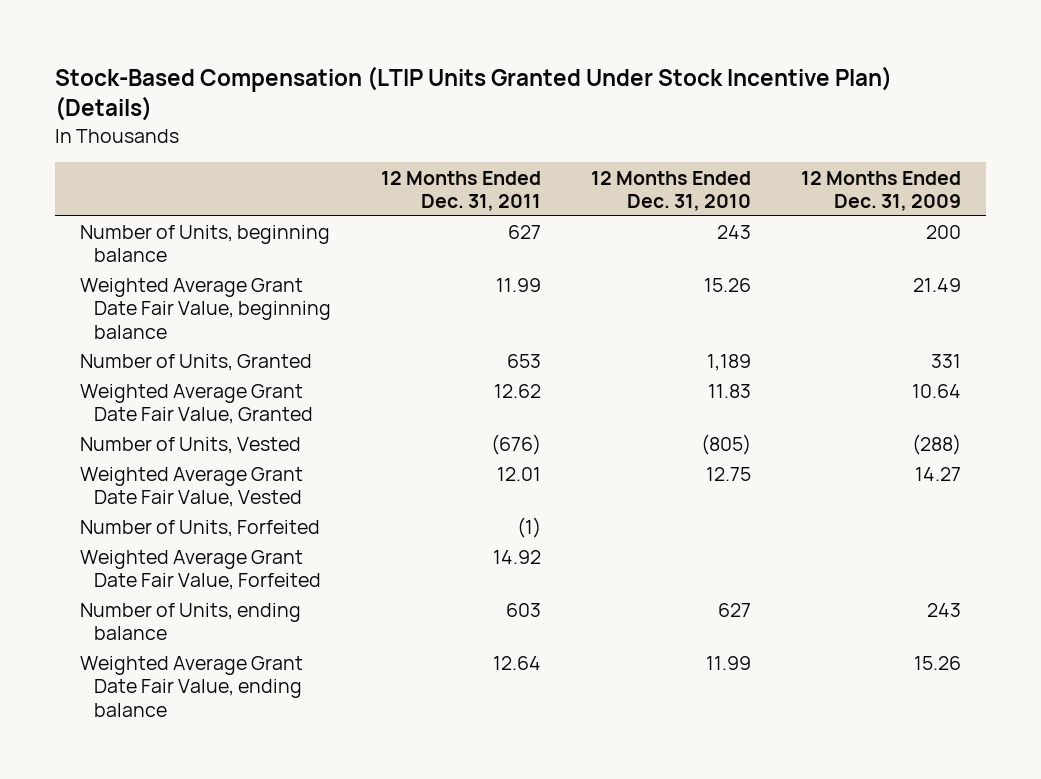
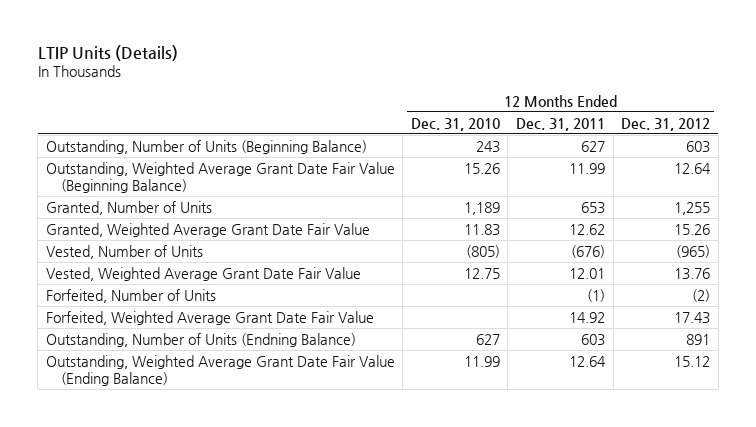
[55,65,893,122] Stock-Based Compensation (LTIP Units Granted Under Stock Incentive Plan) (Details) -> [37,45,178,62] LTIP Units (Details)
[800,170,961,211] 12 Months Ended Dec. 31, 2009 -> none
none -> [621,117,711,131] Dec. 31, 2012
[80,225,331,263] Number of Units, beginning balance -> [45,139,367,154] Outstanding, Number of Units (Beginning Balance)
[80,278,332,339] Weighted Average Grant Date Fair Value, beginning balance -> [45,161,395,193] Outstanding, Weighted Average Grant Date Fair Value (Beginning Balance)
[80,354,313,372] Number of Units, Granted -> [45,200,212,215] Granted, Number of Units
[80,384,314,425] Weighted Average Grant Date Fair Value, Granted -> [45,222,370,237] Granted, Weighted Average Grant Date Fair Value
[80,437,302,455] Number of Units, Vested -> [45,244,203,259] Vested, Number of Units
[80,467,304,508] Weighted Average Grant Date Fair Value, Vested -> [45,266,361,281] Vested, Weighted Average Grant Date Fair Value
[80,520,321,538] Number of Units, Forfeited -> [45,288,216,303] Forfeited, Number of Units
[80,550,322,591] Weighted Average Grant Date Fair Value, Forfeited -> [45,310,374,325] Forfeited, Weighted Average Grant Date Fair Value
[80,603,302,641] Number of Units, ending balance -> [45,332,356,347] Outstanding, Number of Units (Endning Balance)
[80,656,304,717] Weighted Average Grant Date Fair Value, ending balance -> [45,354,395,386] Outstanding, Weighted Average Grant Date Fair Value (Ending Balance)

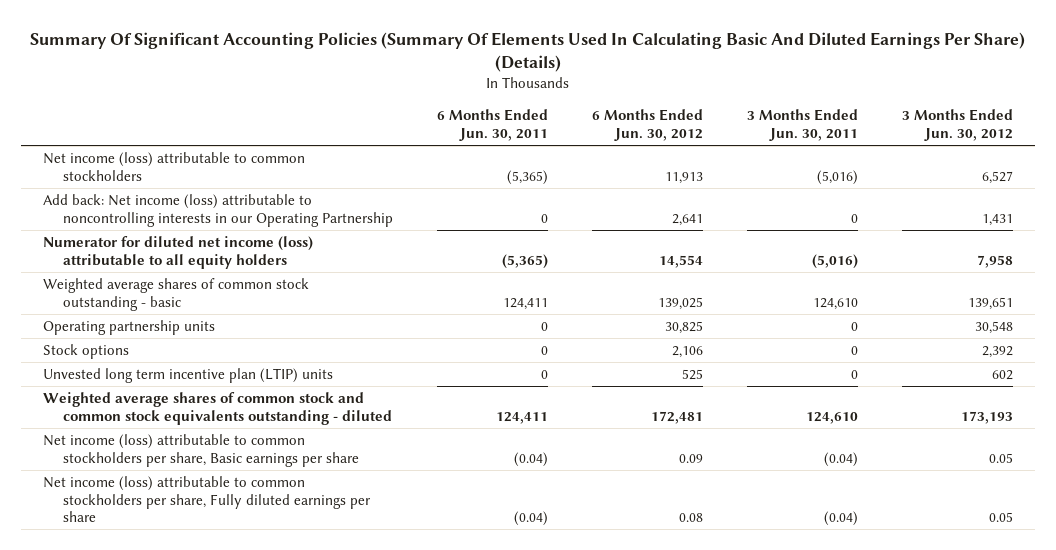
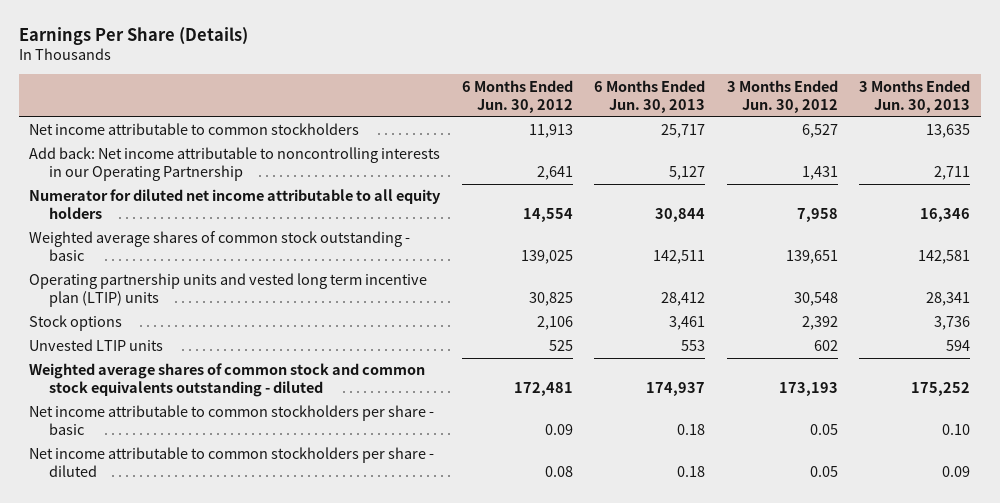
[30,31,1026,73] Summary Of Significant Accounting Policies (Summary Of Elements Used In Calculating Basic And Diluted Earnings Per Share) (Details) -> [18,26,248,45] Earnings Per Share (Details)
[436,109,548,142] 6 Months Ended Jun. 30, 2011 -> none
[746,109,858,142] 3 Months Ended Jun. 30, 2011 -> none
none -> [594,79,706,113] 6 Months Ended Jun. 30, 2013
none -> [859,79,971,113] 3 Months Ended Jun. 30, 2013
[43,151,306,181] Net income (loss) attributable to common stockholders -> [29,123,360,136] Net income attributable to common stockholders
[43,193,393,227] Add back: Net income (loss) attributable to noncontrolling interests in our Operating Partnership -> [29,147,441,182] Add back: Net income attributable to noncontrolling interests in our Operating Partnership
[43,235,314,269] Numerator for diluted net income (loss) attributable to all equity holders -> [29,189,442,220] Numerator for diluted net income attributable to all equity holders
[43,319,216,335] Operating partnership units -> [29,273,428,308] Operating partnership units and vested long term incentive plan (LTIP) units
[43,367,334,383] Unvested long term incentive plan (LTIP) units -> [29,339,164,352] Unvested LTIP units
[43,433,359,467] Net income (loss) attributable to common stockholders per share, Basic earnings per share -> [29,405,435,436] Net income attributable to common stockholders per share - basic
[43,475,371,523] Net income (loss) attributable to common stockholders per share, Fully diluted earnings per share -> [29,447,435,478] Net income attributable to common stockholders per share - diluted

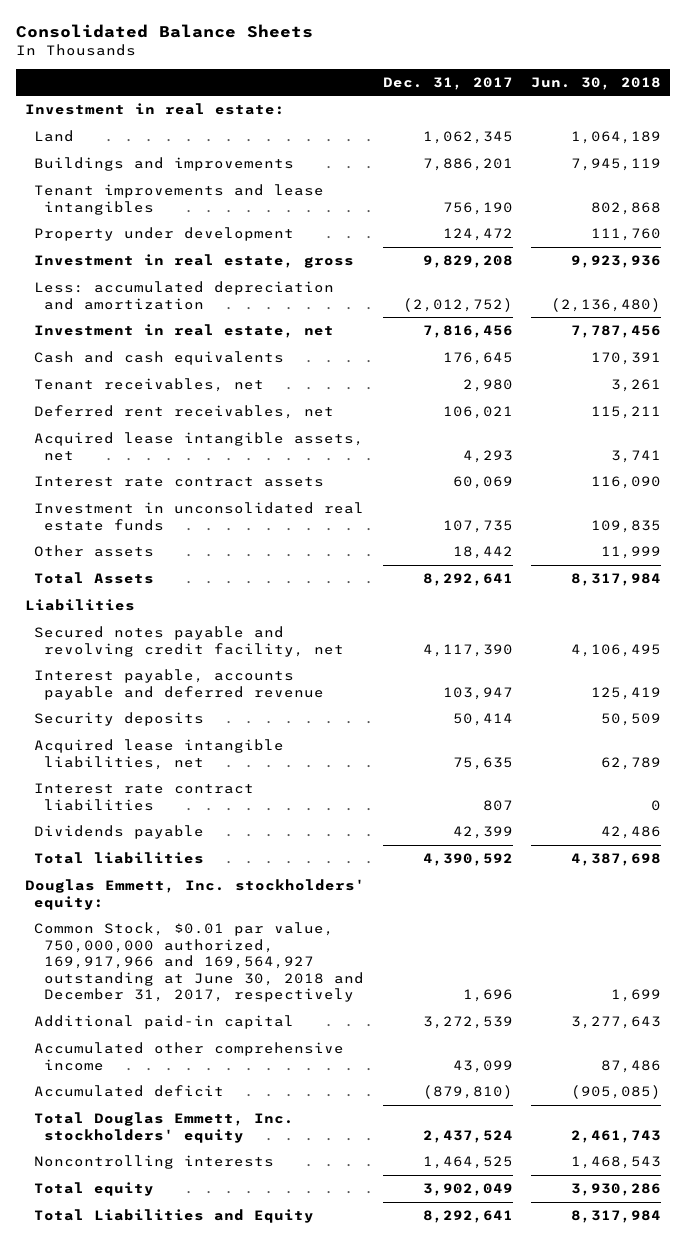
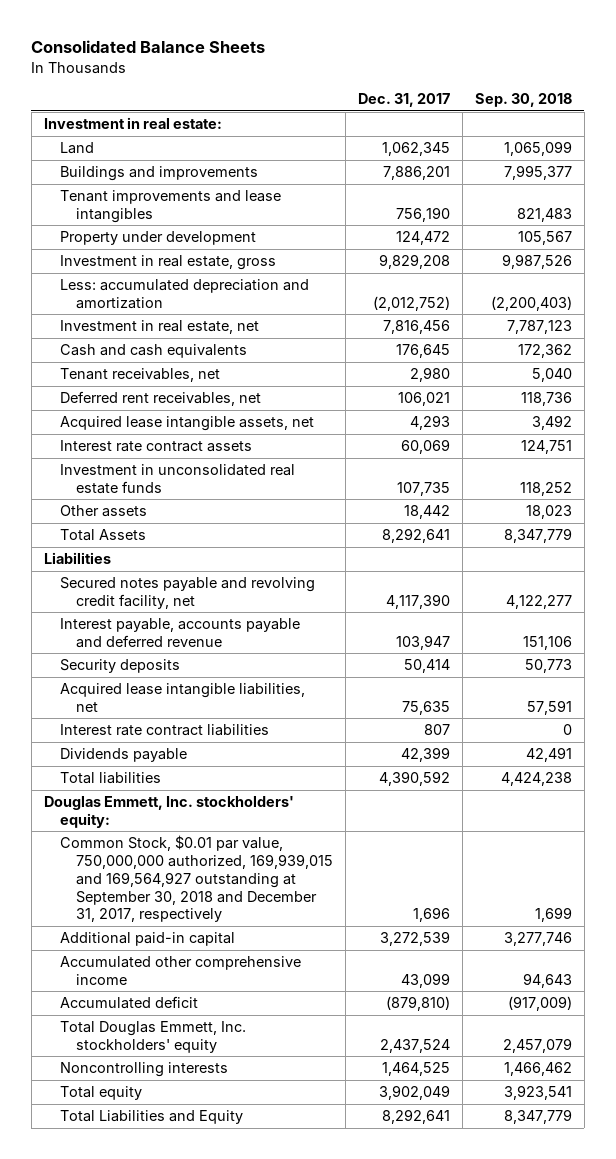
[531,76,662,90] Jun. 30, 2018 -> none
none -> [474,92,572,107] Sep. 30, 2018
[34,922,364,1003] Common Stock, $0.01 par value, 750,000,000 authorized, 169,917,966 and 169,564,927 outstanding at June 30, 2018 and December 31, 2017, respectively -> [59,835,334,923] Common Stock, $0.01 par value, 750,000,000 authorized, 169,939,015 and 169,564,927 outstanding at September 30, 2018 and December 31, 2017, respectively

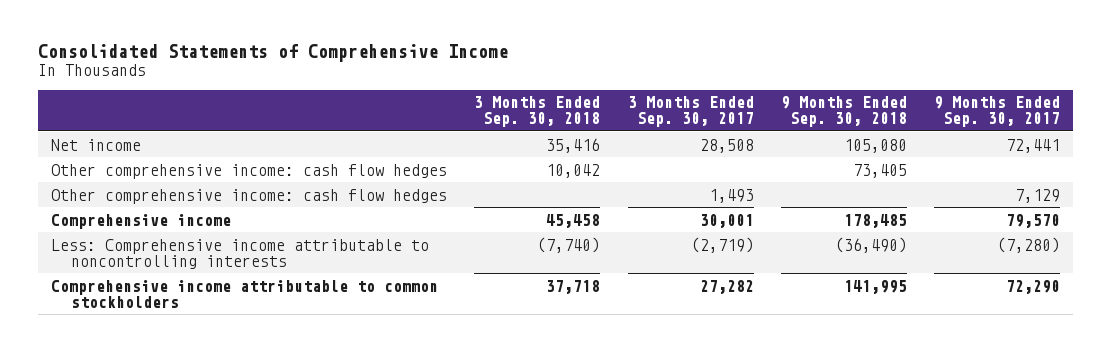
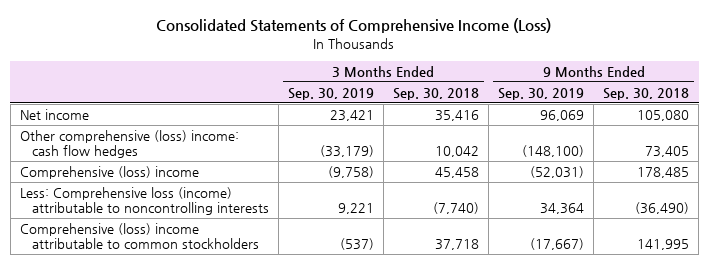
[37,44,508,63] Consolidated Statements of Comprehensive Income -> [156,18,552,34] Consolidated Statements of Comprehensive Income (Loss)
[627,96,754,128] 3 Months Ended Sep. 30, 2017 -> none
[933,96,1060,128] 9 Months Ended Sep. 30, 2017 -> none
none -> [287,87,374,100] Sep. 30, 2019
none -> [497,87,584,100] Sep. 30, 2019
[51,188,448,204] Other comprehensive income: cash flow hedges -> none
[51,163,448,179] Other comprehensive income: cash flow hedges -> [19,130,239,159] Other comprehensive (loss) income: cash flow hedges
[51,213,232,229] Comprehensive income -> [19,166,199,180] Comprehensive (loss) income
[51,238,430,269] Less: Comprehensive income attributable to noncontrolling interests -> [19,187,269,216] Less: Comprehensive loss (income) attributable to noncontrolling interests
[51,279,439,308] Comprehensive income attributable to common stockholders -> [19,223,259,250] Comprehensive (loss) income attributable to common stockholders

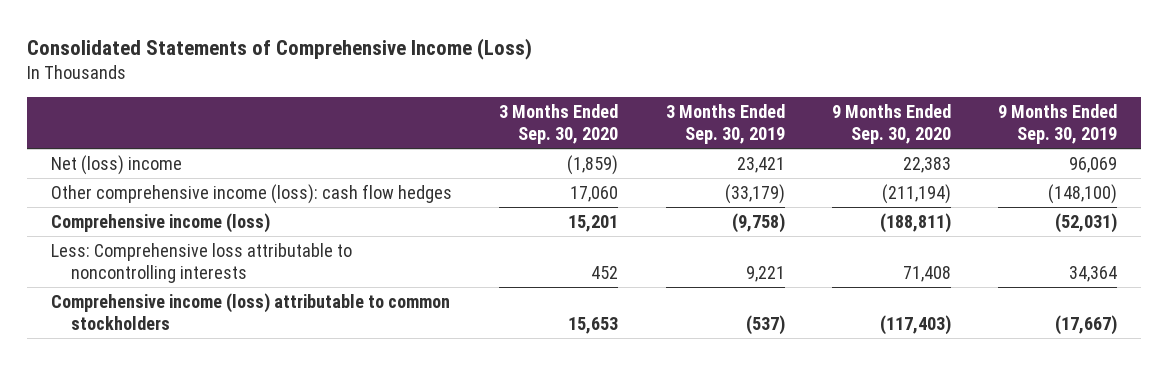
[392,87,479,100] Sep. 30, 2018 -> none
[603,87,690,100] Sep. 30, 2018 -> none
none -> [499,104,619,144] 3 Months Ended Sep. 30, 2020
none -> [831,104,951,144] 9 Months Ended Sep. 30, 2020
[19,109,89,121] Net income -> [50,155,182,176] Net (loss) income
[19,130,239,159] Other comprehensive (loss) income: cash flow hedges -> [50,184,452,205] Other comprehensive income (loss): cash flow hedges
[19,166,199,180] Comprehensive (loss) income -> [50,213,270,234] Comprehensive income (loss)
[19,187,269,216] Less: Comprehensive loss (income) attributable to noncontrolling interests -> [50,243,352,283] Less: Comprehensive loss attributable to noncontrolling interests
[19,223,259,250] Comprehensive (loss) income attributable to common stockholders -> [50,293,450,330] Comprehensive income (loss) attributable to common stockholders

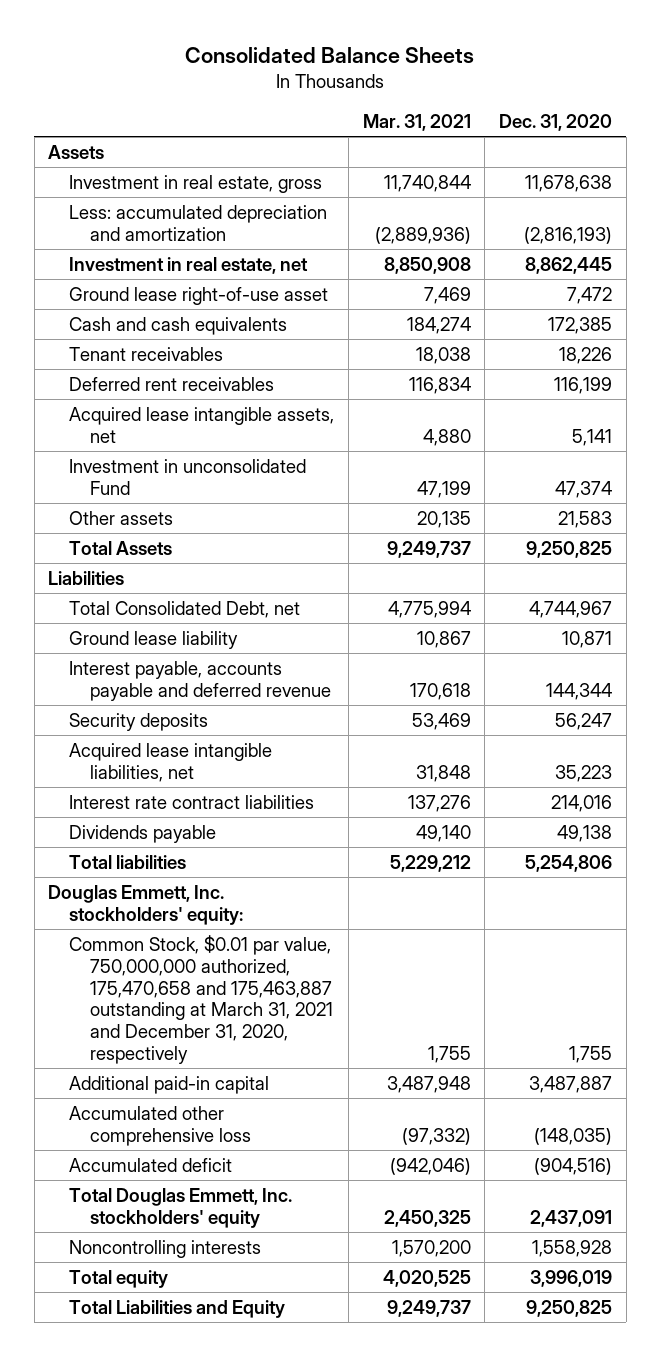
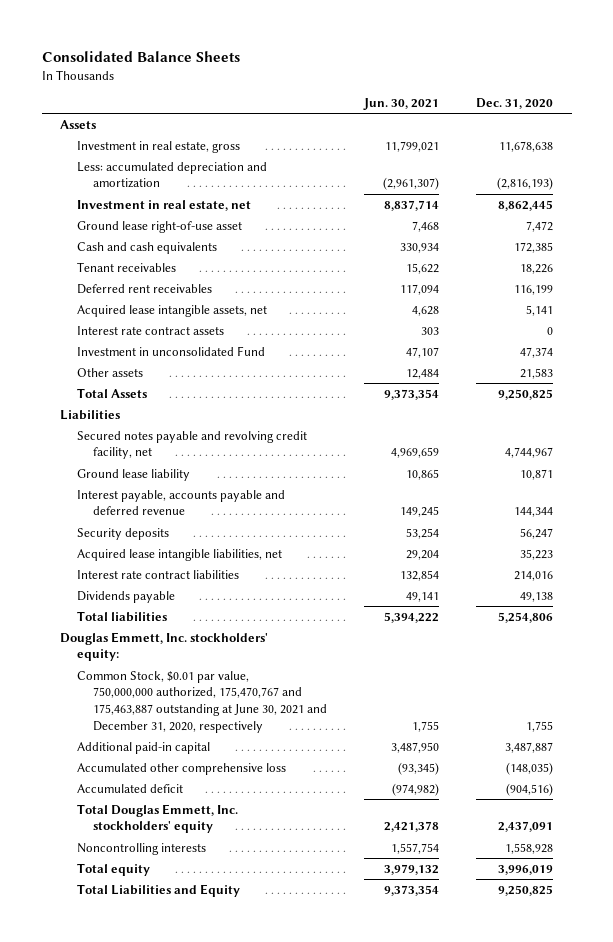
[362,114,471,132] Mar. 31, 2021 -> none
none -> [363,98,440,111] Jun. 30, 2021
none -> [76,325,224,335] Interest rate contract assets
[68,600,300,618] Total Consolidated Debt, net -> [76,430,307,460] Secured notes payable and revolving credit facility, net
[68,934,333,1065] Common Stock, $0.01 par value, 750,000,000 authorized, 175,470,658 and 175,463,887 outstanding at March 31, 2021 and December 31, 2020, respectively -> [76,670,328,734] Common Stock, $0.01 par value, 750,000,000 authorized, 175,470,767 and 175,463,887 outstanding at June 30, 2021 and December 31, 2020, respectively

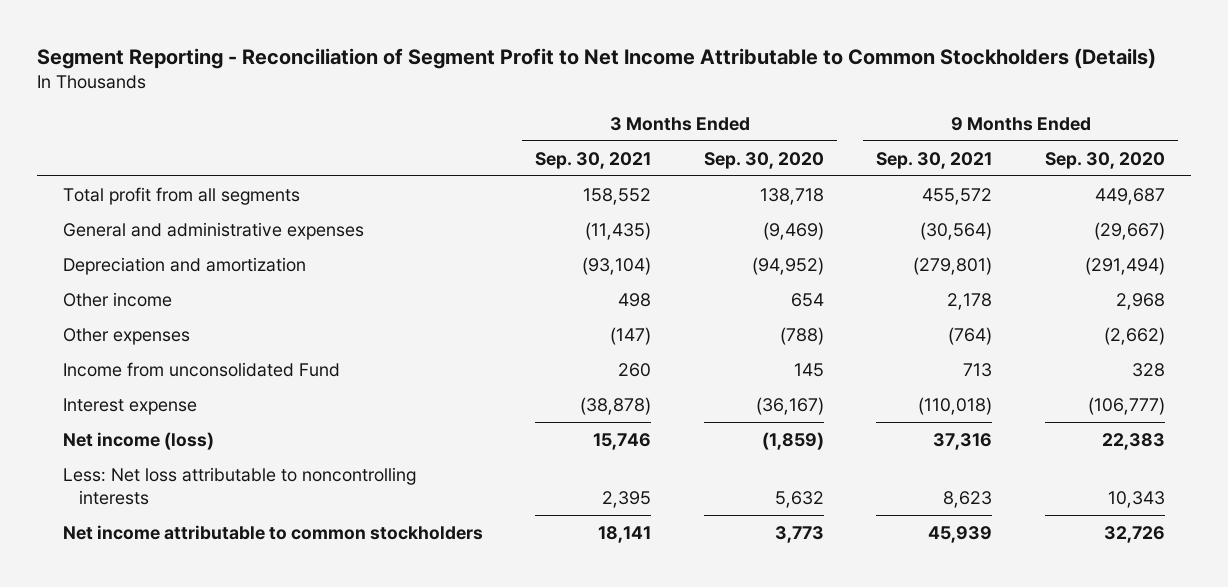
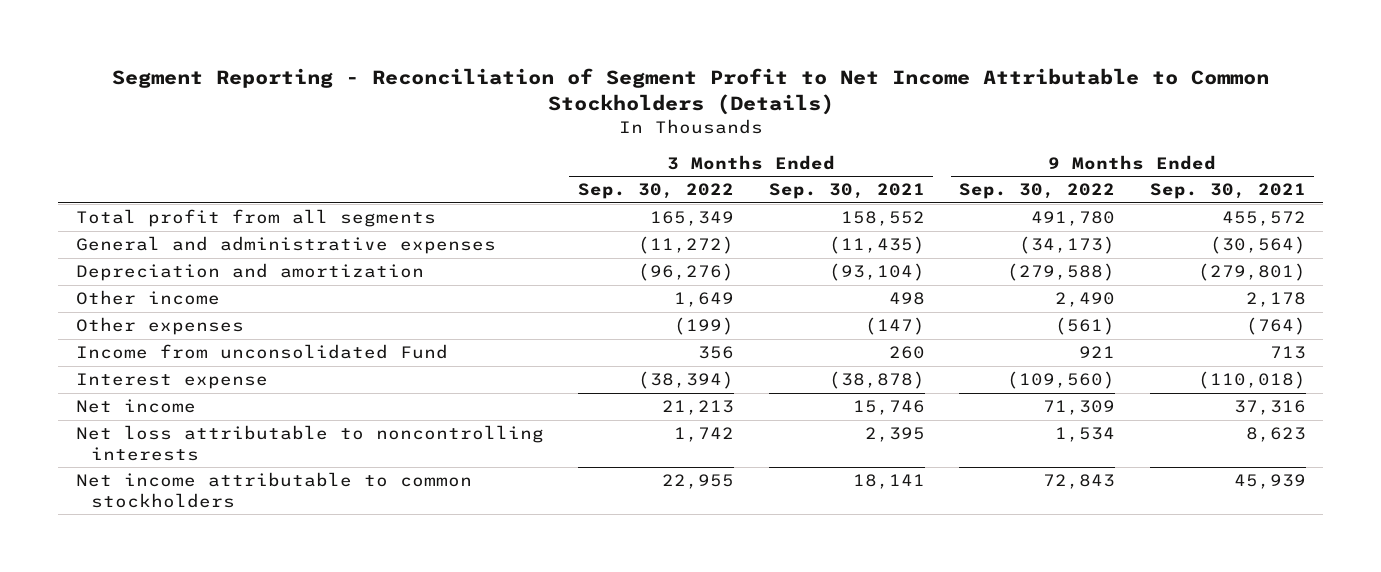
[703,151,824,169] Sep. 30, 2020 -> none
[1044,151,1165,169] Sep. 30, 2020 -> none
none -> [578,183,735,200] Sep. 30, 2022
none -> [959,183,1116,200] Sep. 30, 2022
[62,431,214,450] Net income (loss) -> [75,399,196,414] Net income
[62,466,416,505] Less: Net loss attributable to noncontrolling interests -> [75,425,544,461] Net loss attributable to noncontrolling interests

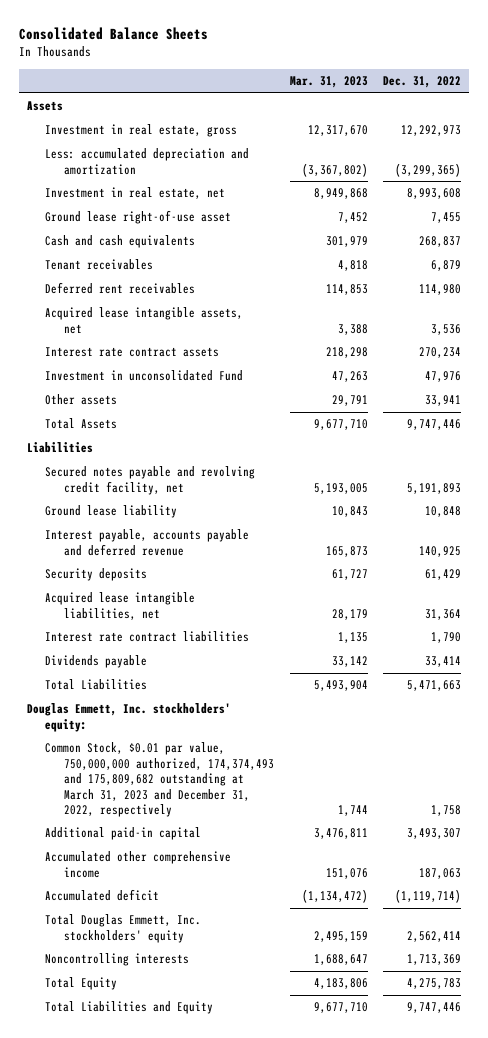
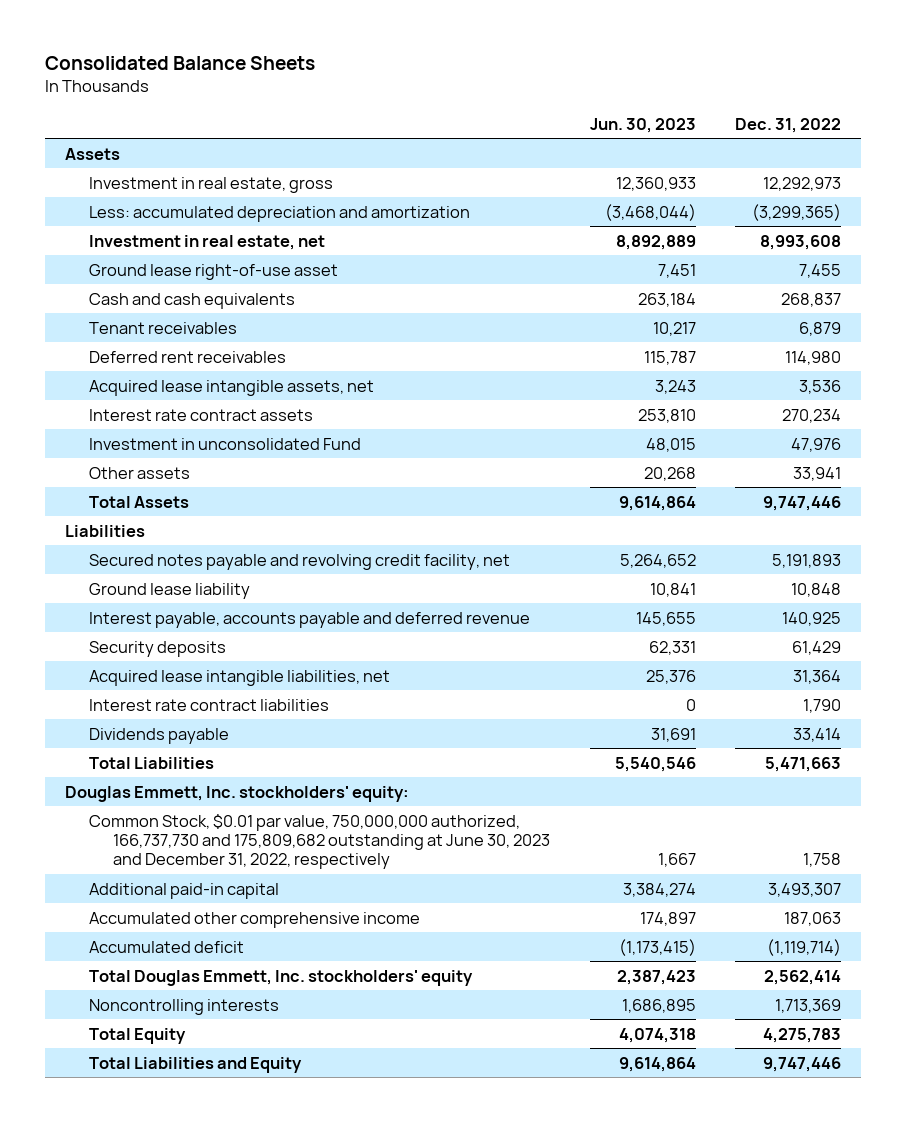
[289,76,368,89] Mar. 31, 2023 -> none
none -> [589,117,696,133] Jun. 30, 2023
[45,742,274,817] Common Stock, $0.01 par value, 750,000,000 authorized, 174,374,493 and 175,809,682 outstanding at March 31, 2023 and December 31, 2022, respectively -> [88,813,551,870] Common Stock, $0.01 par value, 750,000,000 authorized, 166,737,730 and 175,809,682 outstanding at June 30, 2023 and December 31, 2022, respectively

